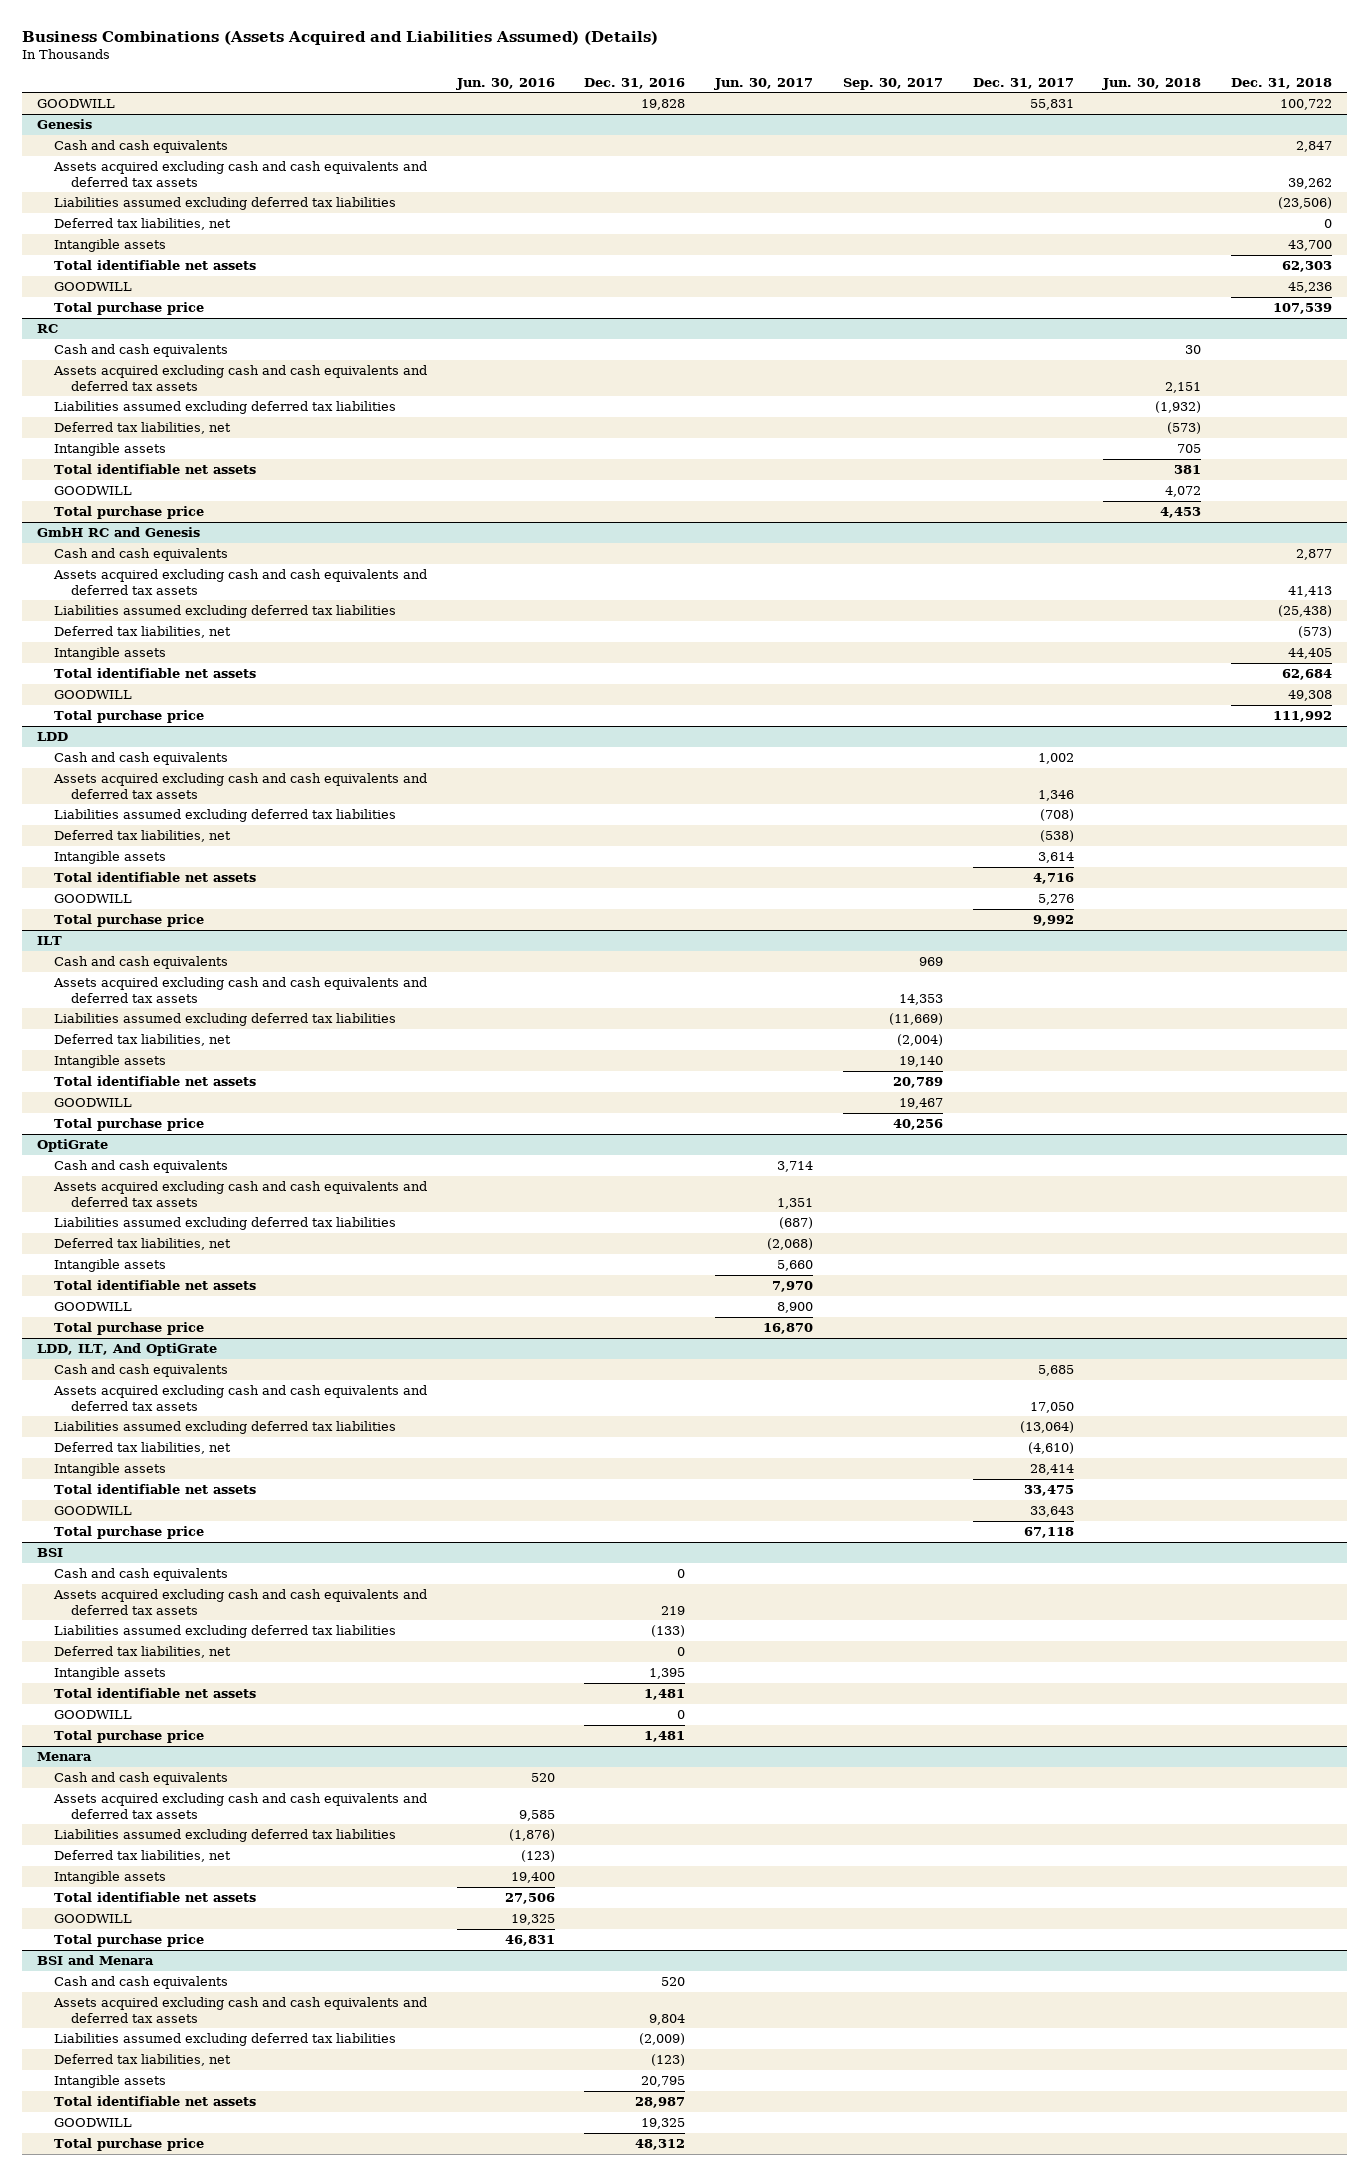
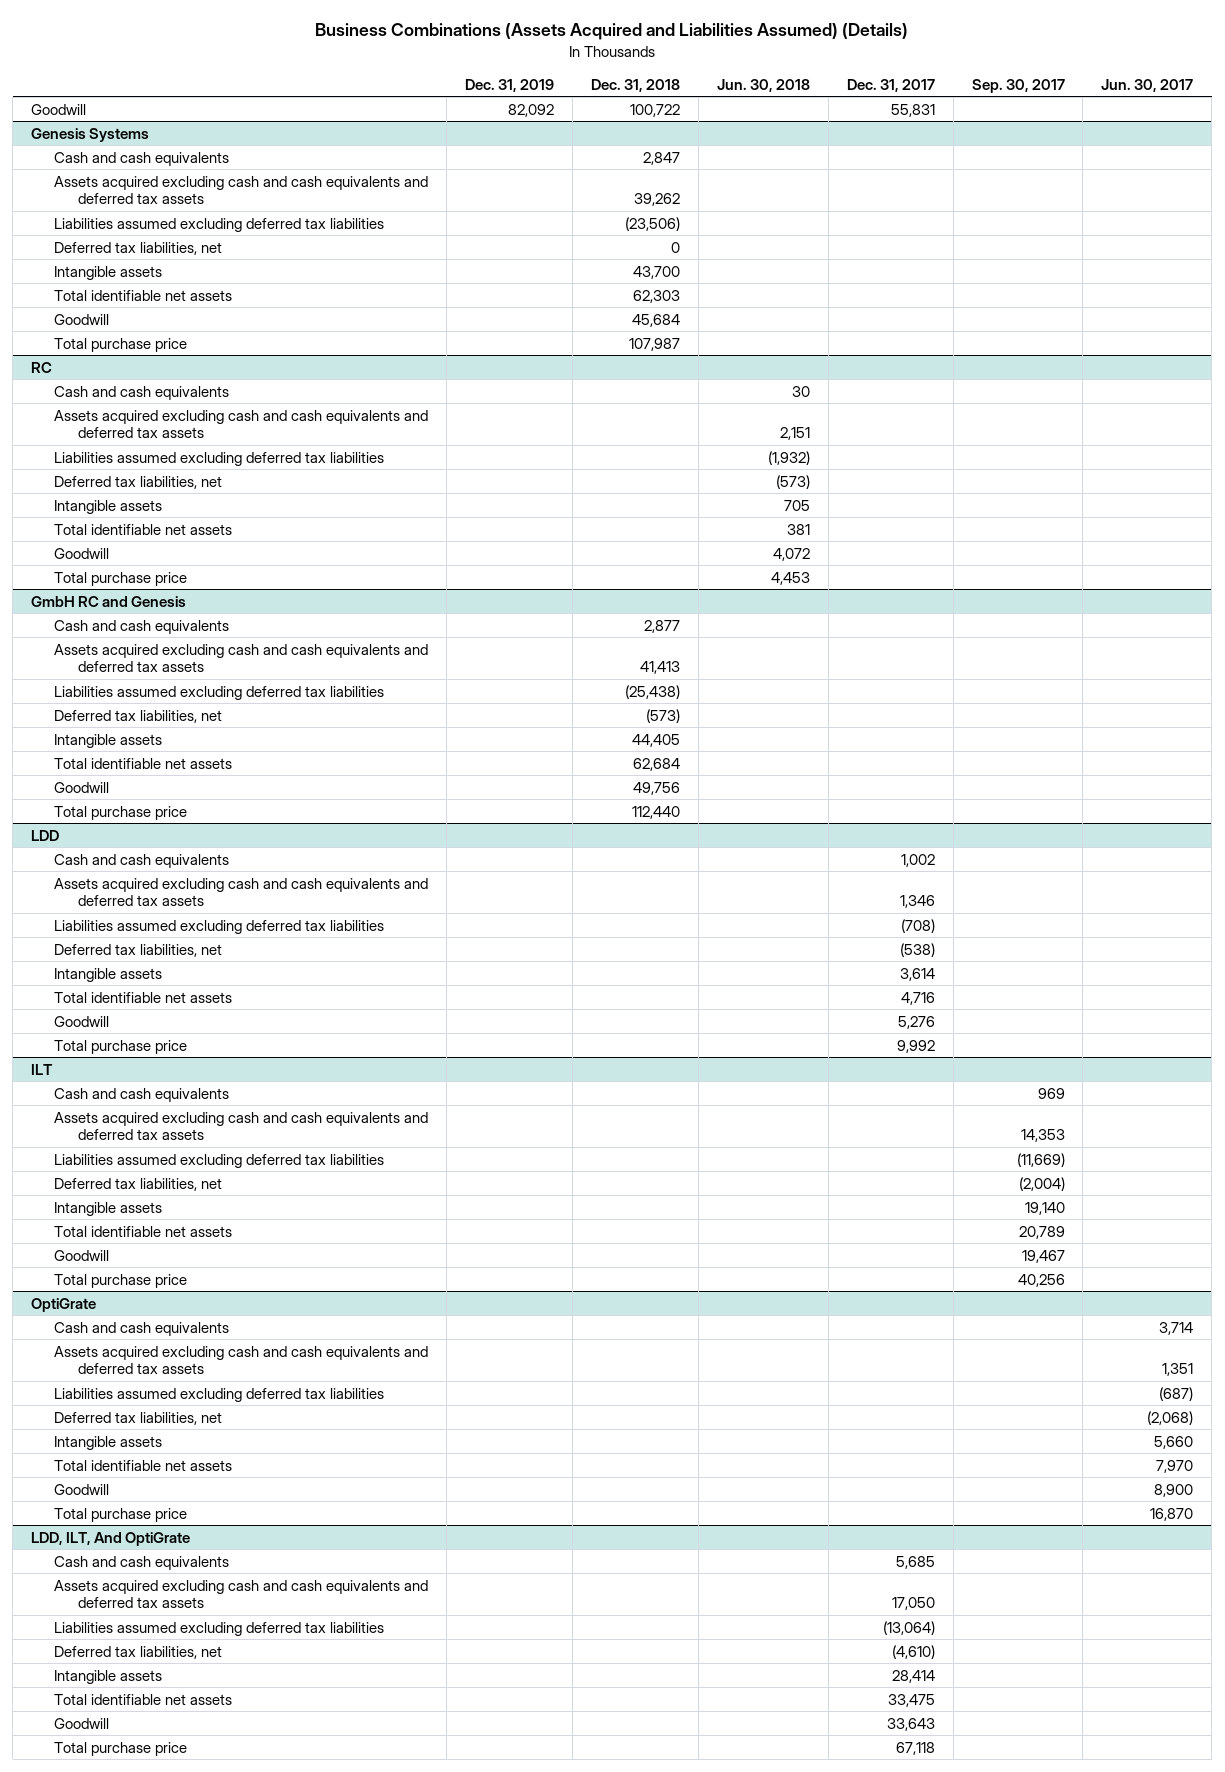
[455,77,555,90] Jun. 30, 2016 -> none
[584,77,686,89] Dec. 31, 2016 -> none
none -> [465,78,555,92] Dec. 31, 2019
[36,99,115,109] GOODWILL -> [31,103,87,115] Goodwill
[36,119,92,130] Genesis -> [31,127,150,142] Genesis Systems
[53,282,132,292] GOODWILL -> [54,313,110,325] Goodwill
[1287,282,1332,294] 45,236 -> [632,313,681,327] 45,684
[1272,303,1332,315] 107,539 -> [629,337,681,351] 107,987
[53,486,132,496] GOODWILL -> [54,547,110,559] Goodwill
[53,690,132,700] GOODWILL -> [54,781,110,793] Goodwill
[1287,690,1332,702] 49,308 -> [633,781,681,795] 49,756
[1272,711,1332,723] 111,992 -> [632,805,681,819] 112,440
[53,894,132,904] GOODWILL -> [54,1015,110,1027] Goodwill
[53,1098,132,1108] GOODWILL -> [54,1249,110,1261] Goodwill
[53,1302,132,1312] GOODWILL -> [54,1483,110,1495] Goodwill
[53,1506,132,1516] GOODWILL -> [54,1717,110,1729] Goodwill
[36,1548,63,1558] BSI -> none
[53,1568,228,1582] Cash and cash equivalents -> none
[52,1589,427,1615] Assets acquired excluding cash and cash equivalents and deferred tax assets -> none
[53,1625,396,1639] Liabilities assumed excluding deferred tax liabilities -> none
[53,1646,231,1659] Deferred tax liabilities, net -> none
[53,1667,166,1681] Intangible assets -> none
[53,1688,256,1699] Total identifiable net assets -> none
[53,1710,132,1720] GOODWILL -> none
[53,1730,204,1744] Total purchase price -> none
[36,1752,92,1762] Menara -> none
[53,1772,228,1786] Cash and cash equivalents -> none
[52,1793,427,1819] Assets acquired excluding cash and cash equivalents and deferred tax assets -> none
[53,1829,396,1843] Liabilities assumed excluding deferred tax liabilities -> none
[53,1850,231,1863] Deferred tax liabilities, net -> none
[53,1871,166,1885] Intangible assets -> none
[53,1892,256,1903] Total identifiable net assets -> none
[53,1914,132,1924] GOODWILL -> none
[53,1934,204,1948] Total purchase price -> none
[36,1955,154,1966] BSI and Menara -> none
[53,1976,228,1990] Cash and cash equivalents -> none
[52,1997,427,2023] Assets acquired excluding cash and cash equivalents and deferred tax assets -> none
[53,2033,396,2047] Liabilities assumed excluding deferred tax liabilities -> none
[53,2054,231,2067] Deferred tax liabilities, net -> none
[53,2075,166,2089] Intangible assets -> none
[53,2096,256,2107] Total identifiable net assets -> none
[53,2118,132,2128] GOODWILL -> none
[53,2138,204,2152] Total purchase price -> none

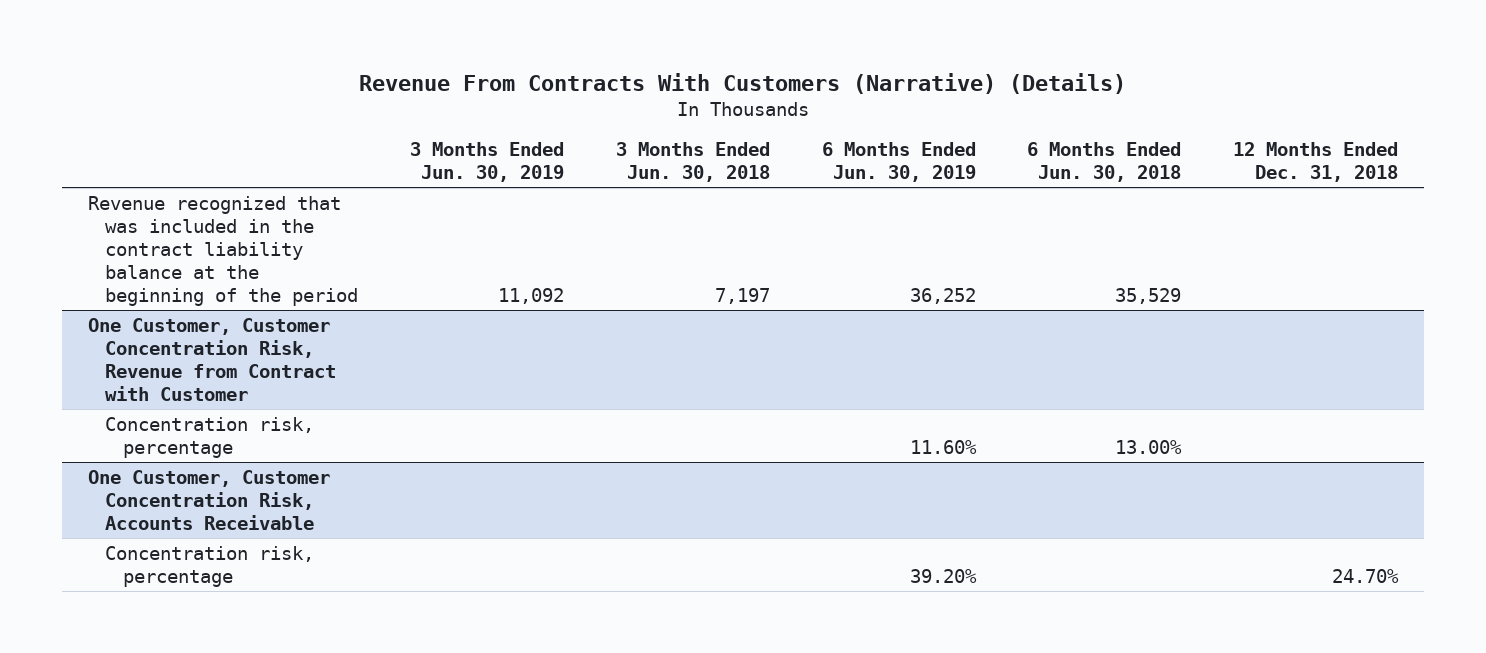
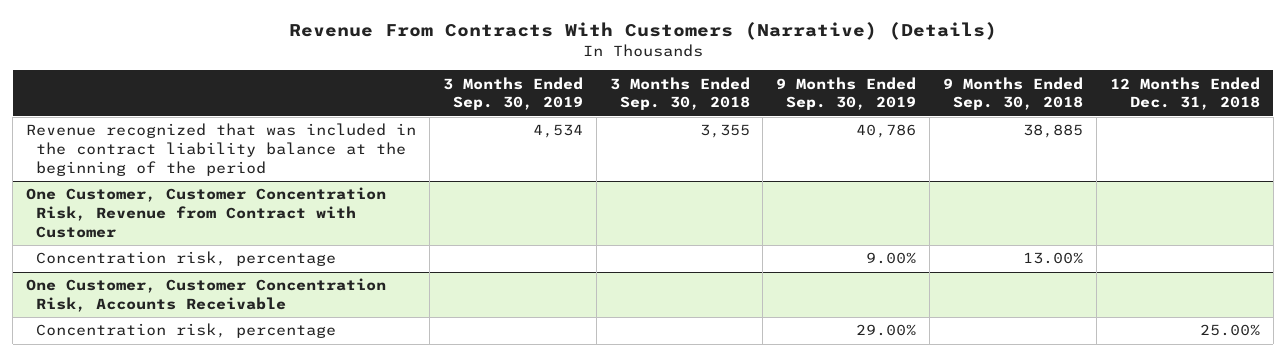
[410,142,565,183] 3 Months Ended Jun. 30, 2019 -> none
[615,142,770,183] 3 Months Ended Jun. 30, 2018 -> none
[821,142,976,183] 6 Months Ended Jun. 30, 2019 -> none
[1027,142,1182,183] 6 Months Ended Jun. 30, 2018 -> none
none -> [442,76,583,111] 3 Months Ended Sep. 30, 2019
none -> [609,76,750,111] 3 Months Ended Sep. 30, 2018
none -> [776,76,917,111] 9 Months Ended Sep. 30, 2019
none -> [943,76,1084,111] 9 Months Ended Sep. 30, 2018
[1332,568,1400,583] 24.70% -> [1199,324,1260,337] 25.00%

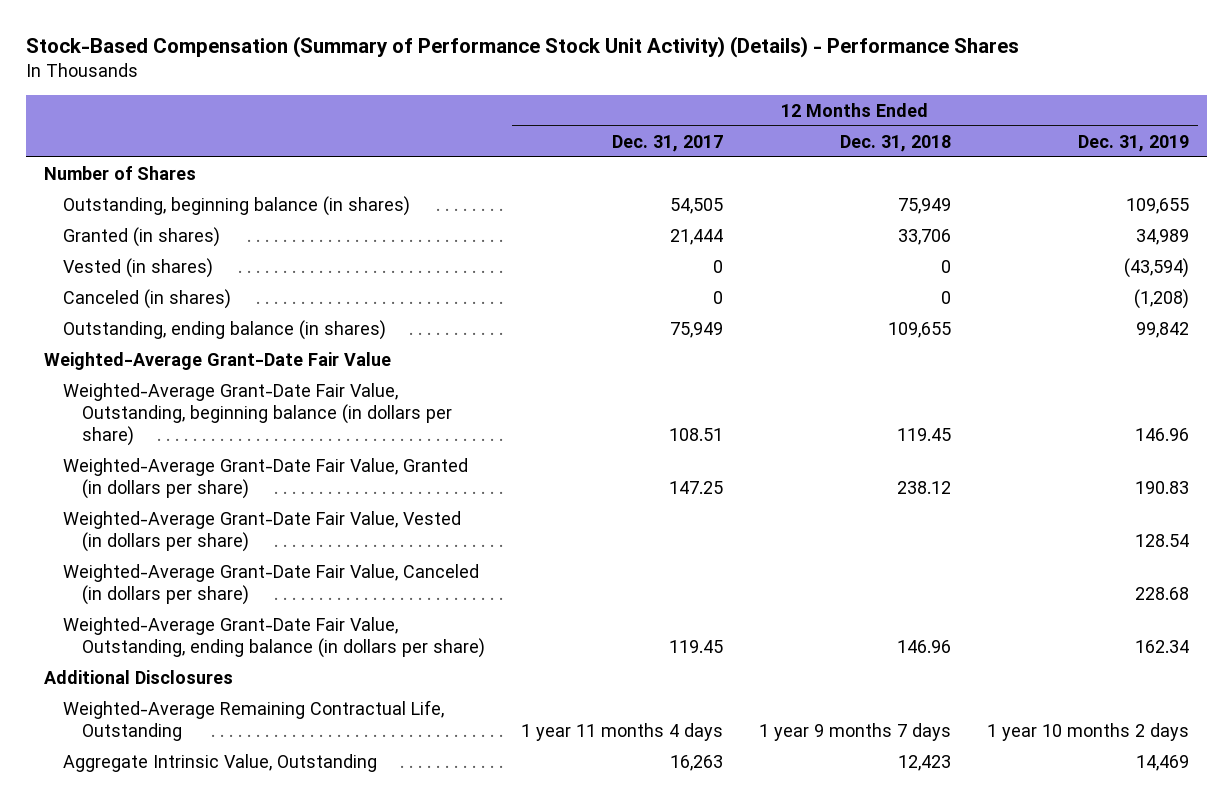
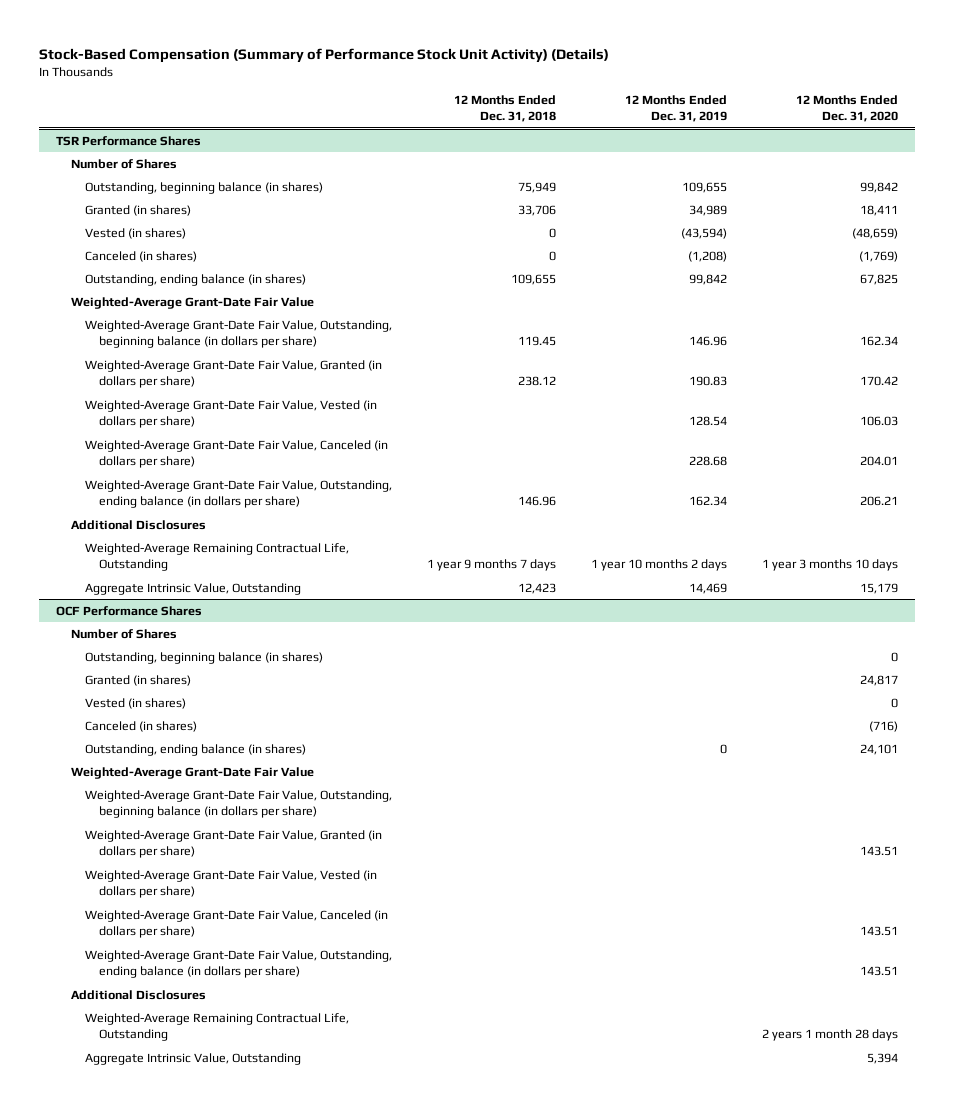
[25,36,1019,59] Stock-Based Compensation (Summary of Performance Stock Unit Activity) (Details) - Performance Shares -> [38,47,609,63] Stock-Based Compensation (Summary of Performance Stock Unit Activity) (Details)
[611,134,723,152] Dec. 31, 2017 -> none
none -> [795,95,898,123] 12 Months Ended Dec. 31, 2020
none -> [56,135,202,146] TSR Performance Shares
none -> [56,605,203,616] OCF Performance Shares
none -> [70,628,177,639] Number of Shares
none -> [84,651,323,664] Outstanding, beginning balance (in shares)
none -> [84,674,191,686] Granted (in shares)
none -> [84,697,186,709] Vested (in shares)
none -> [84,720,197,732] Canceled (in shares)
none -> [84,743,306,756] Outstanding, ending balance (in shares)
none -> [70,766,314,779] Weighted-Average Grant-Date Fair Value
none -> [84,789,392,819] Weighted-Average Grant-Date Fair Value, Outstanding, beginning balance (in dollars per share)
none -> [84,829,382,859] Weighted-Average Grant-Date Fair Value, Granted (in dollars per share)
none -> [84,869,377,899] Weighted-Average Grant-Date Fair Value, Vested (in dollars per share)
none -> [84,909,388,939] Weighted-Average Grant-Date Fair Value, Canceled (in dollars per share)
none -> [84,949,392,979] Weighted-Average Grant-Date Fair Value, Outstanding, ending balance (in dollars per share)
none -> [70,989,206,1000] Additional Disclosures
none -> [84,1012,349,1042] Weighted-Average Remaining Contractual Life, Outstanding
none -> [84,1052,301,1065] Aggregate Intrinsic Value, Outstanding

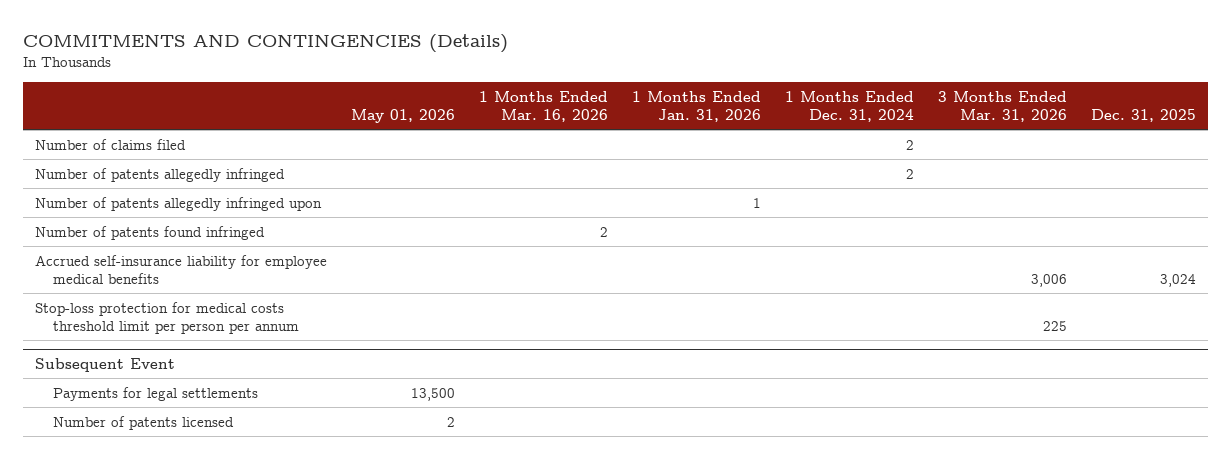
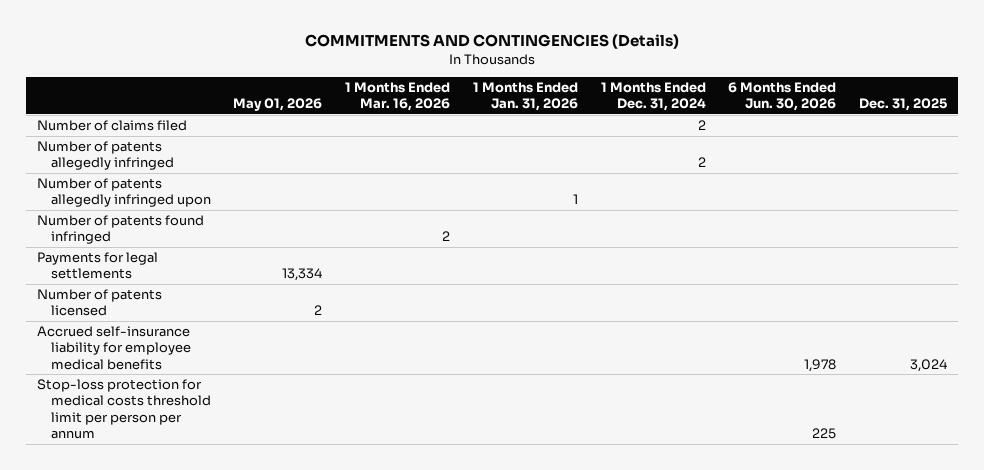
[938,90,1068,123] 3 Months Ended Mar. 31, 2026 -> none
none -> [728,82,837,112] 6 Months Ended Jun. 30, 2026
none -> [37,252,159,280] Payments for legal settlements
none -> [37,289,163,317] Number of patents licensed
[35,357,176,372] Subsequent Event -> none
[53,386,259,401] Payments for legal settlements -> none
[53,415,235,430] Number of patents licensed -> none

